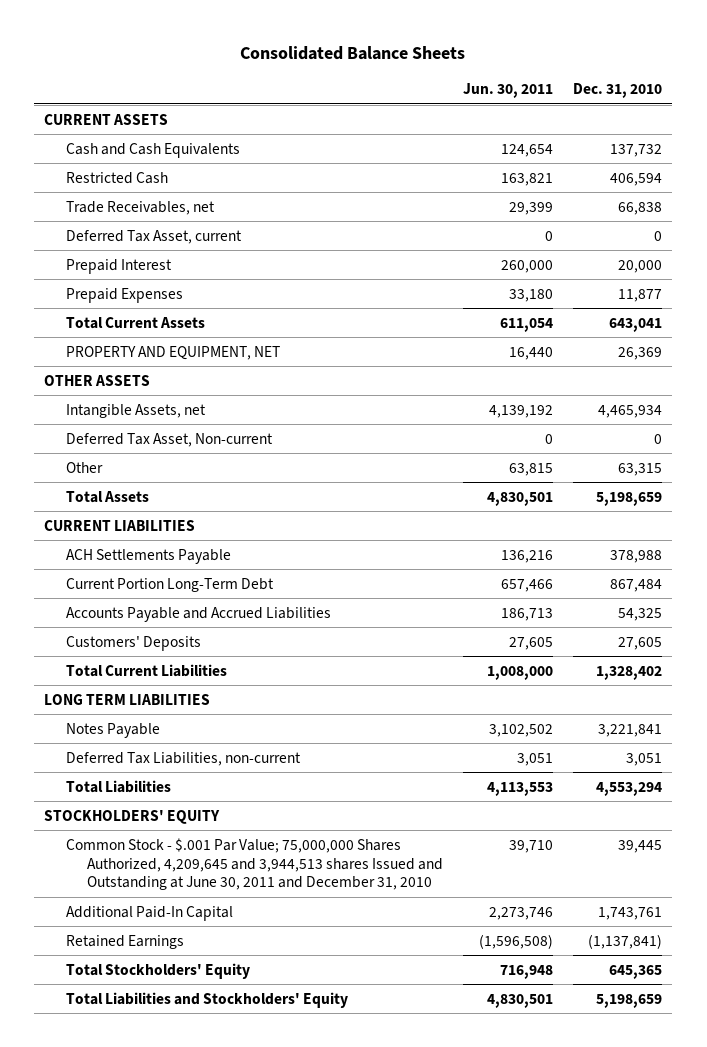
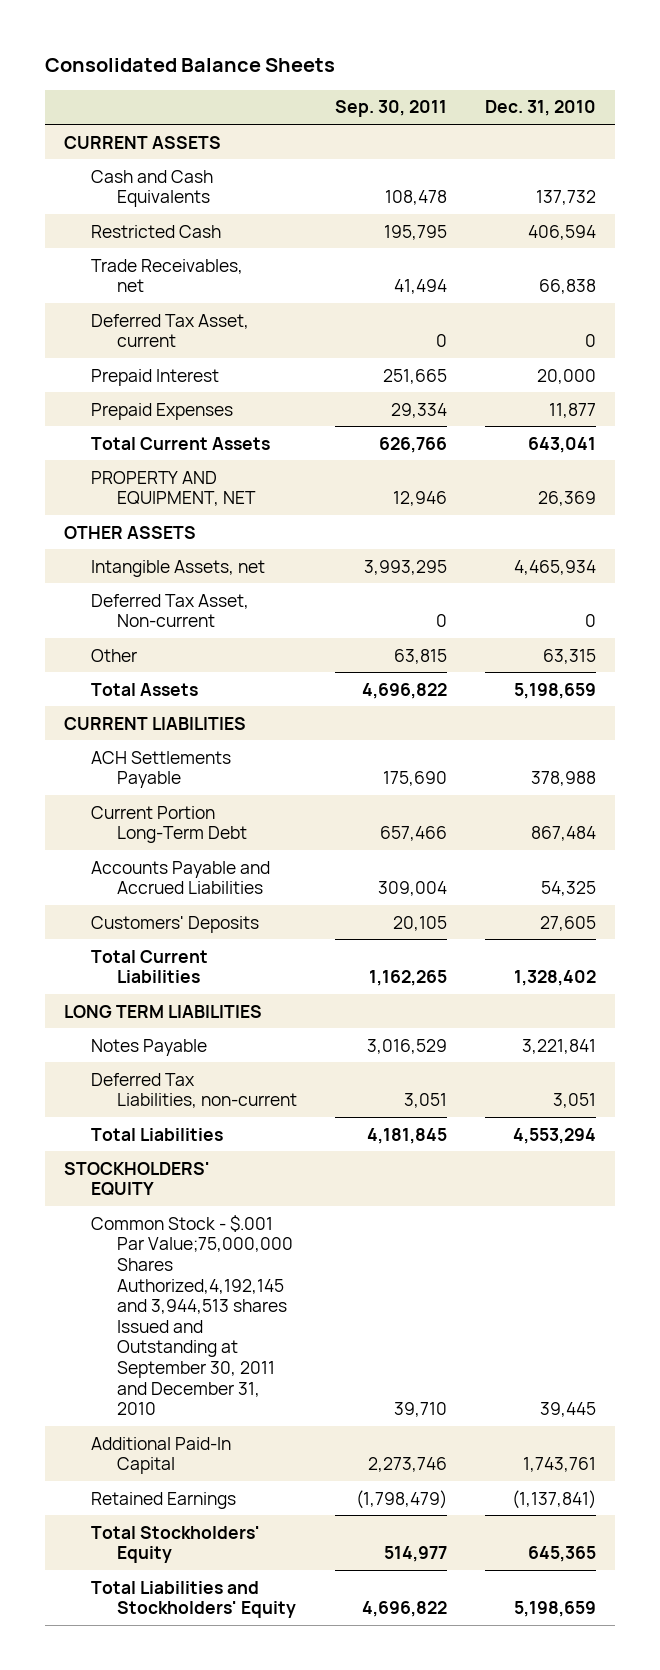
[463,83,554,99] Jun. 30, 2011 -> none
none -> [335,100,448,118] Sep. 30, 2011
[65,837,444,891] Common Stock - $.001 Par Value; 75,000,000 Shares Authorized, 4,209,645 and 3,944,513 shares Issued and Outstanding at June 30, 2011 and December 31, 2010 -> [90,1214,294,1416] Common Stock - $.001 Par Value;75,000,000 Shares Authorized,4,192,145 and 3,944,513 shares Issued and Outstanding at September 30, 2011 and December 31, 2010

